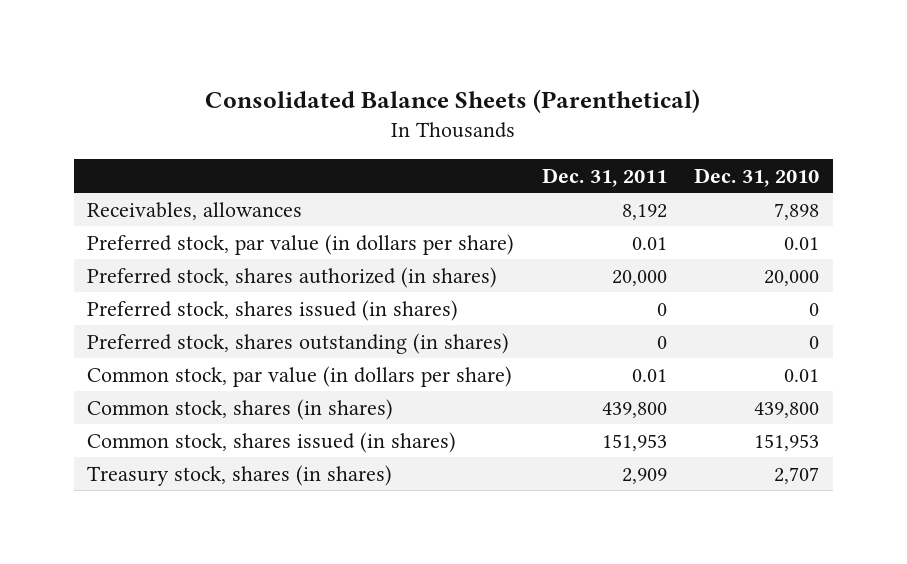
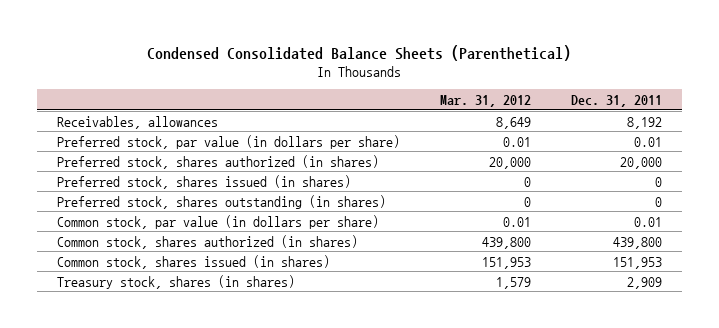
[205,88,701,113] Consolidated Balance Sheets (Parenthetical) -> [147,44,572,61] Condensed Consolidated Balance Sheets (Parenthetical)
[694,167,820,187] Dec. 31, 2010 -> none
none -> [439,94,531,107] Mar. 31, 2012
[87,398,394,420] Common stock, shares (in shares) -> [56,234,358,249] Common stock, shares authorized (in shares)

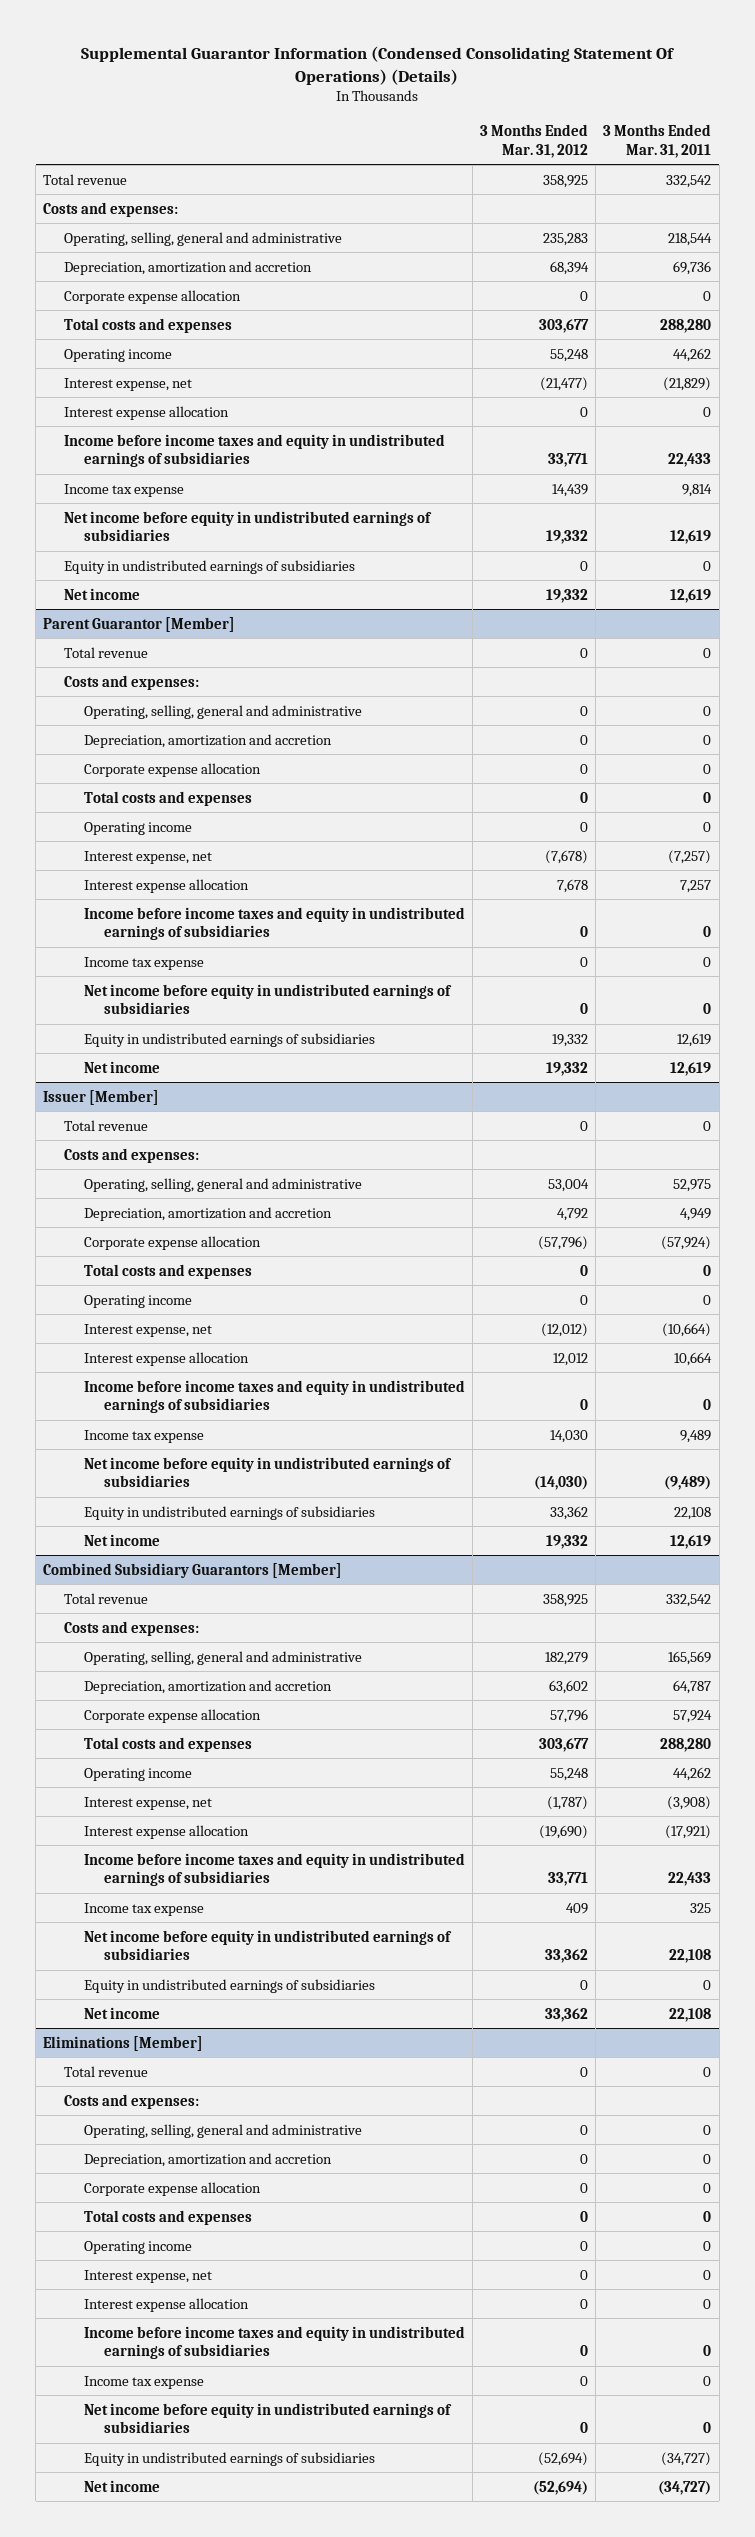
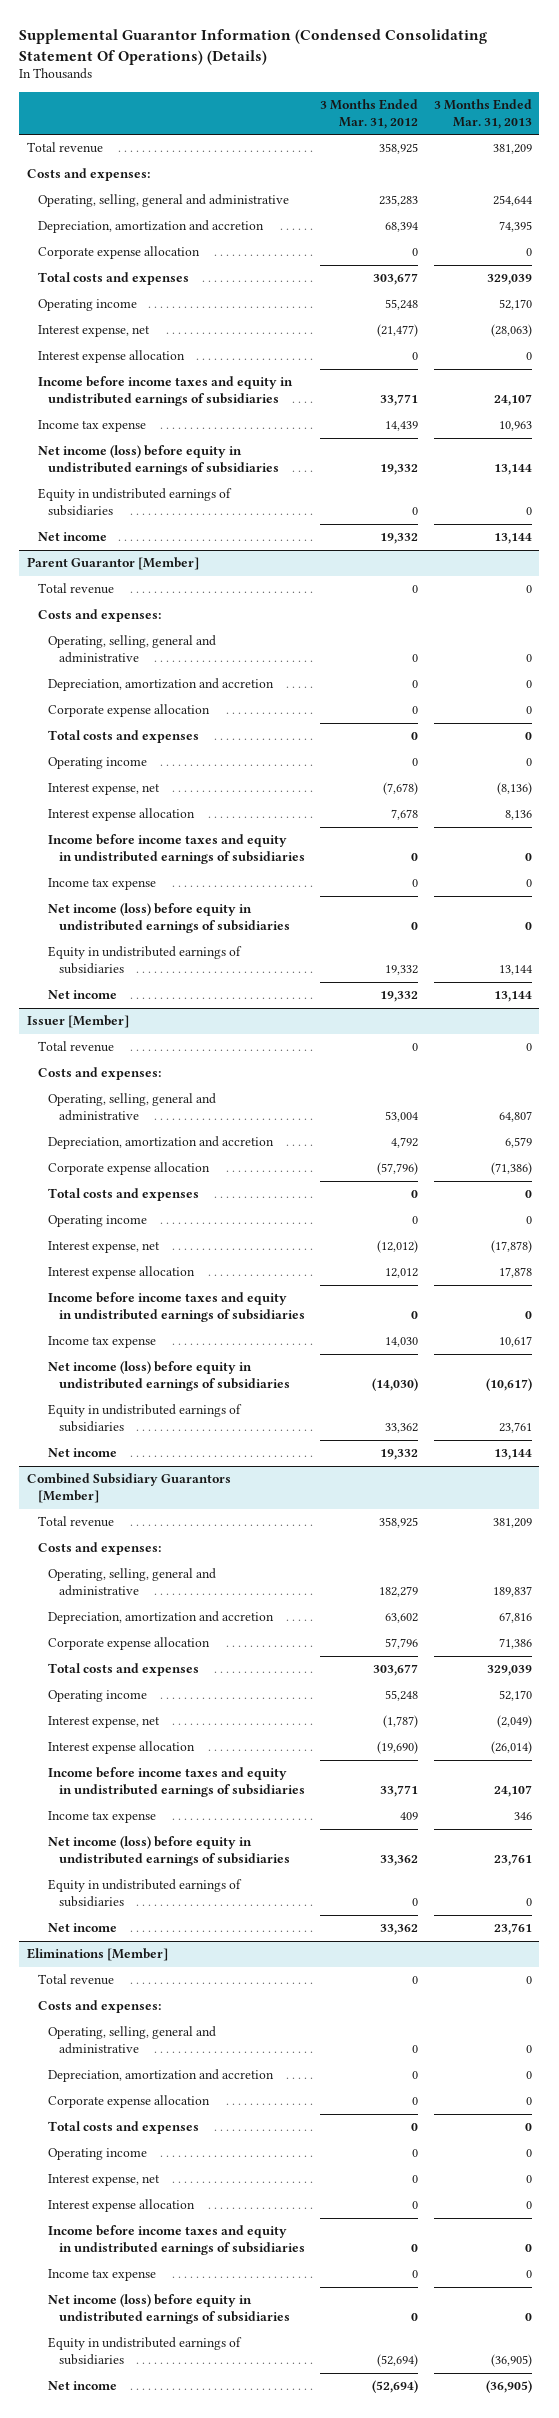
[603,123,712,158] 3 Months Ended Mar. 31, 2011 -> none
none -> [433,98,532,129] 3 Months Ended Mar. 31, 2013
[63,510,432,542] Net income before equity in undistributed earnings of subsidiaries -> [37,445,280,476] Net income (loss) before equity in undistributed earnings of subsidiaries
[83,983,452,1015] Net income before equity in undistributed earnings of subsidiaries -> [48,903,291,934] Net income (loss) before equity in undistributed earnings of subsidiaries
[83,1456,452,1488] Net income before equity in undistributed earnings of subsidiaries -> [48,1361,291,1392] Net income (loss) before equity in undistributed earnings of subsidiaries
[83,1929,452,1961] Net income before equity in undistributed earnings of subsidiaries -> [48,1836,291,1867] Net income (loss) before equity in undistributed earnings of subsidiaries
[83,2402,452,2434] Net income before equity in undistributed earnings of subsidiaries -> [48,2294,291,2325] Net income (loss) before equity in undistributed earnings of subsidiaries

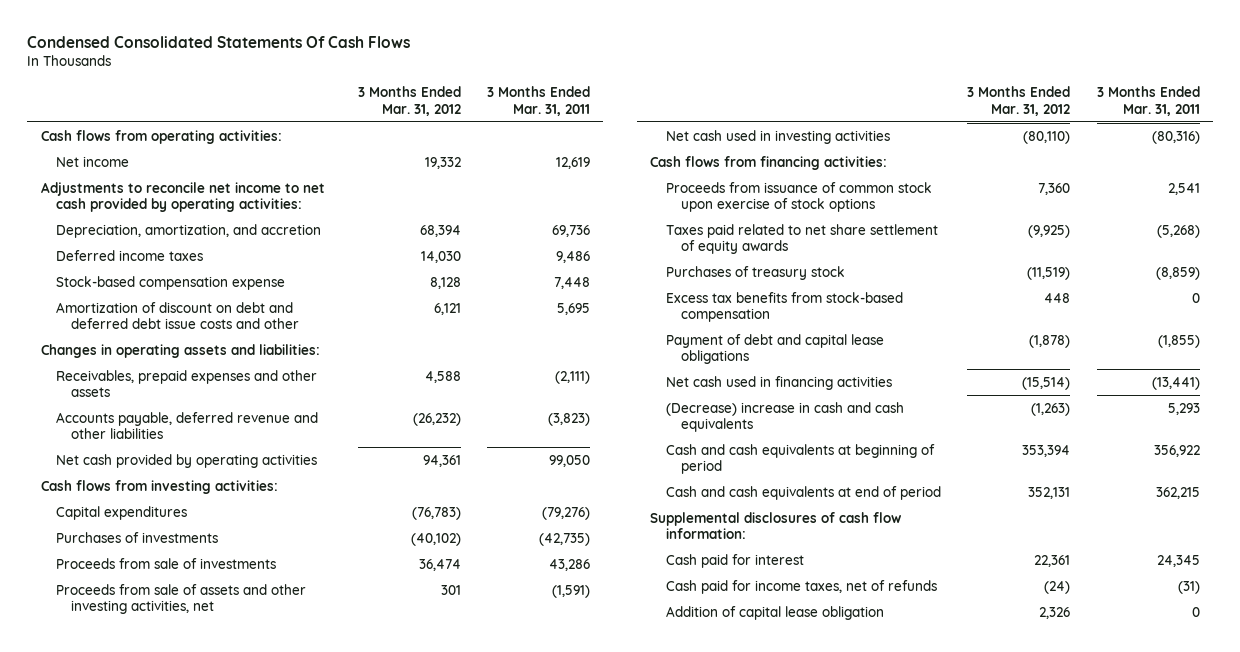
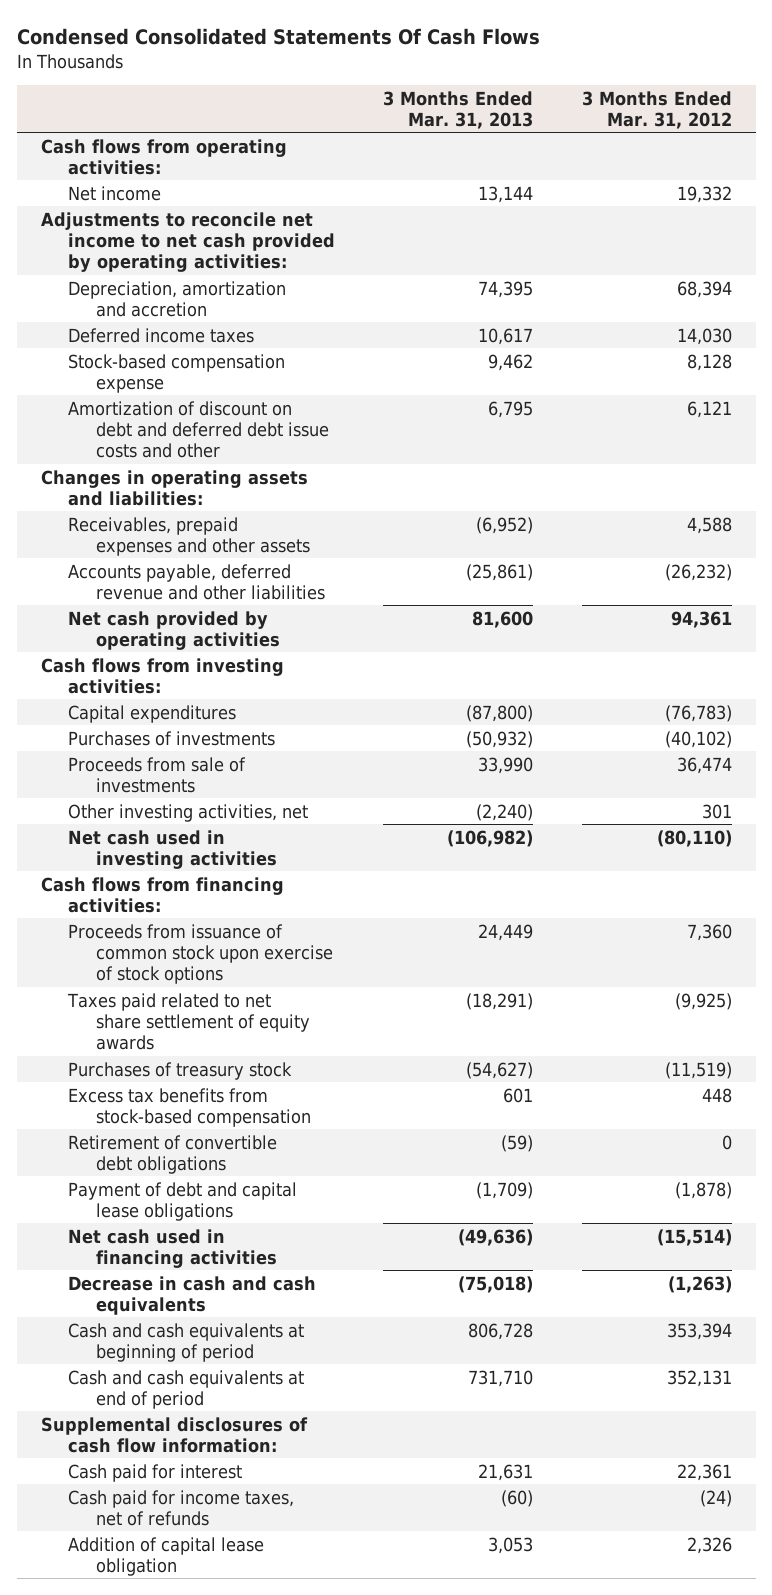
[487,86,591,116] 3 Months Ended Mar. 31, 2011 -> none
none -> [383,90,534,129] 3 Months Ended Mar. 31, 2013
[56,223,322,238] Depreciation, amortization, and accretion -> [68,280,287,317] Depreciation, amortization and accretion
[56,583,307,615] Proceeds from sale of assets and other investing activities, net -> [68,803,309,822] Other investing activities, net
none -> [68,1134,278,1174] Retirement of convertible debt obligations
[665,401,904,433] (Decrease) increase in cash and cash equivalents -> [68,1275,317,1315] Decrease in cash and cash equivalents

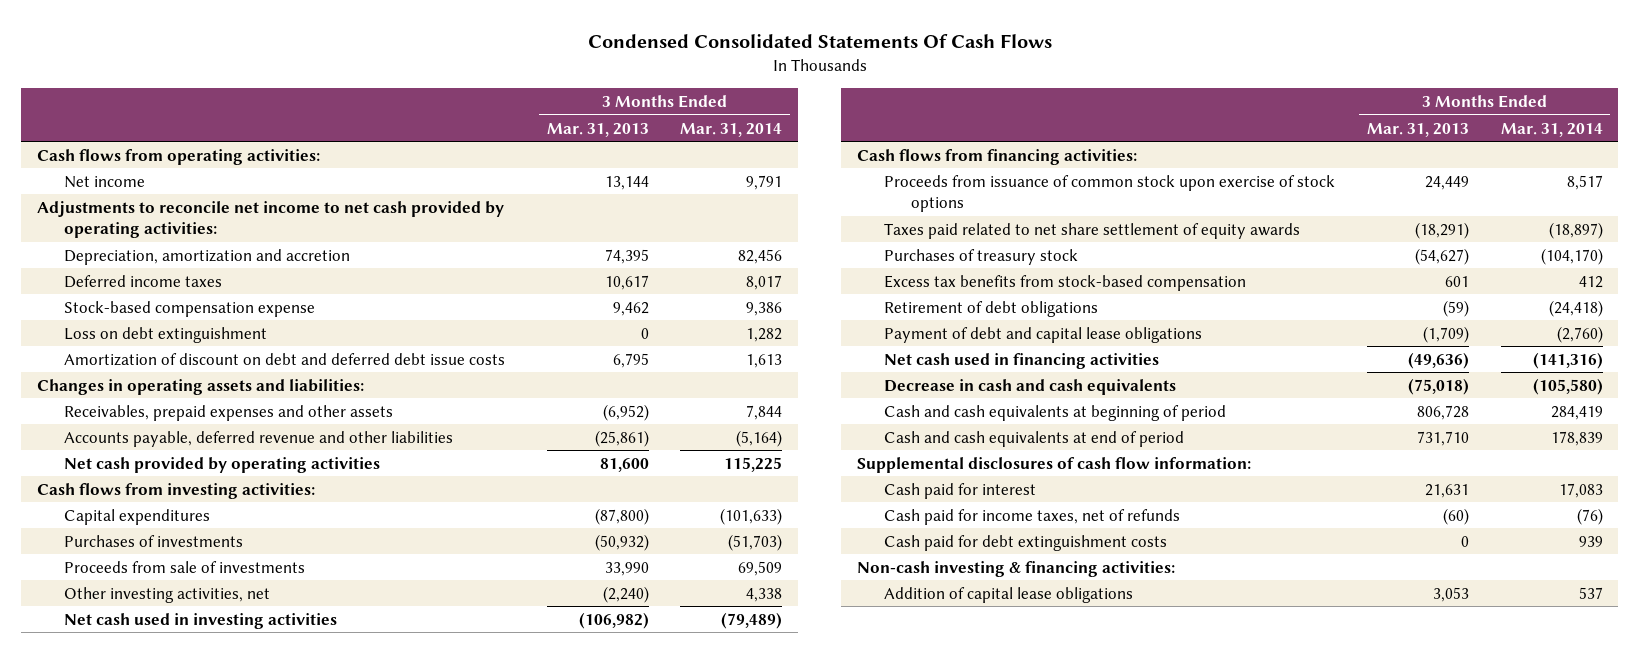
[581,90,732,129] 3 Months Ended Mar. 31, 2012 -> none
none -> [680,122,783,137] Mar. 31, 2014
none -> [64,326,268,343] Loss on debt extinguishment
[68,400,329,458] Amortization of discount on debt and deferred debt issue costs and other -> [64,352,506,366] Amortization of discount on debt and deferred debt issue costs
[68,1134,278,1174] Retirement of convertible debt obligations -> [884,300,1099,317] Retirement of debt obligations
none -> [884,534,1168,551] Cash paid for debt extinguishment costs
none -> [857,560,1176,577] Non-cash investing & financing activities:
[68,1536,265,1576] Addition of capital lease obligation -> [884,586,1134,603] Addition of capital lease obligations

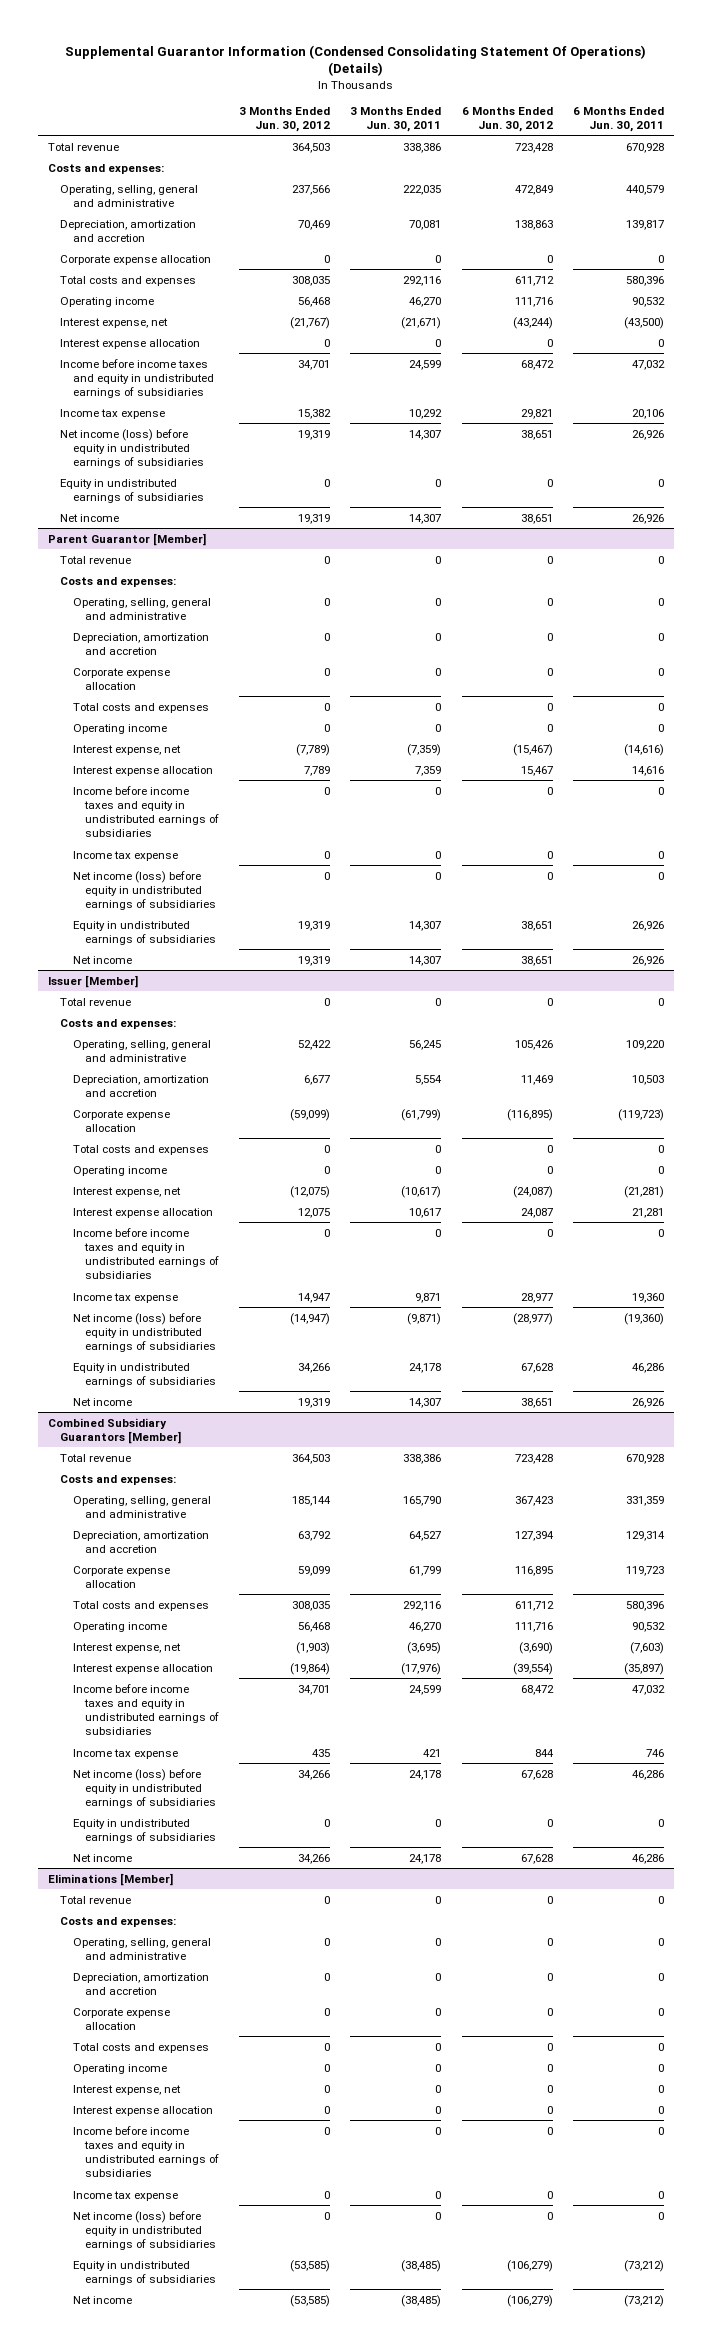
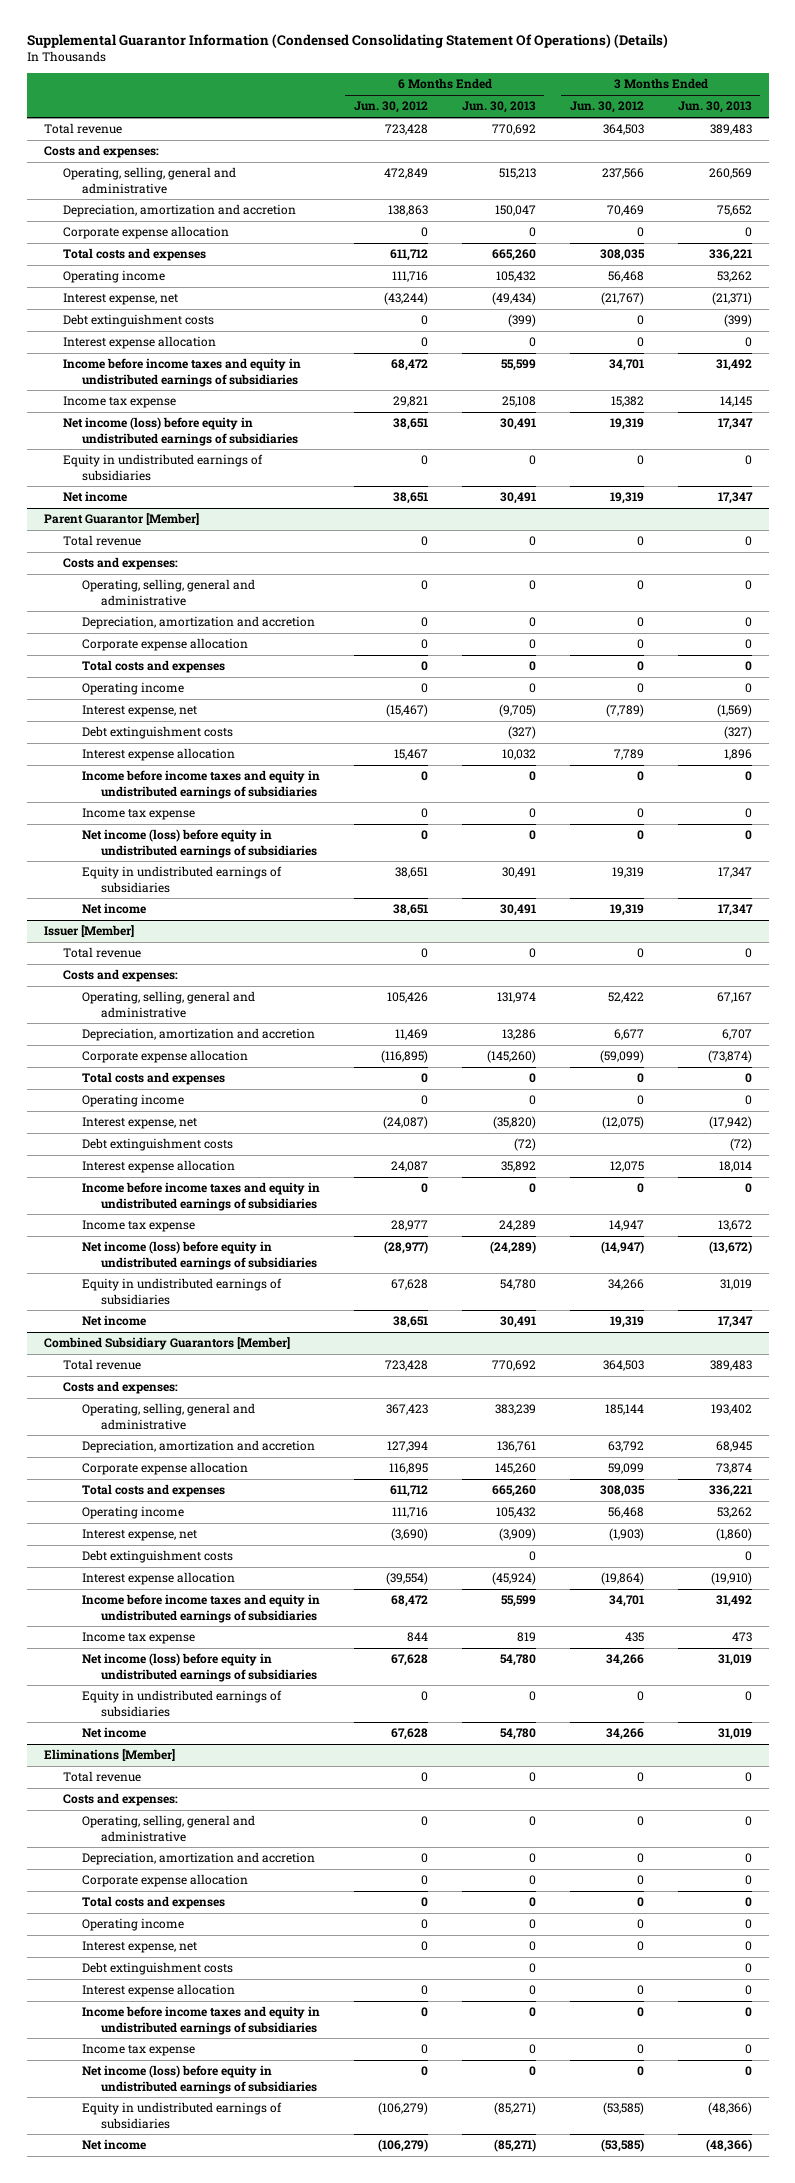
[350,106,442,132] 3 Months Ended Jun. 30, 2011 -> none
[573,106,665,132] 6 Months Ended Jun. 30, 2011 -> none
none -> [461,101,536,114] Jun. 30, 2013
none -> [677,101,752,114] Jun. 30, 2013
none -> [62,314,214,328] Debt extinguishment costs
none -> [81,726,233,740] Debt extinguishment costs
none -> [81,1138,233,1152] Debt extinguishment costs
none -> [81,1550,233,1564] Debt extinguishment costs
none -> [81,1962,233,1976] Debt extinguishment costs

